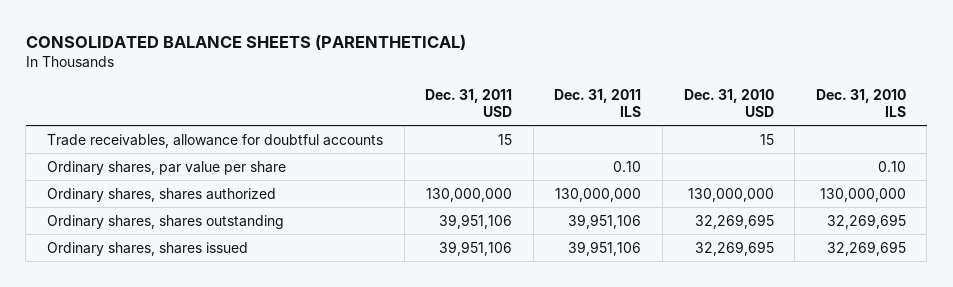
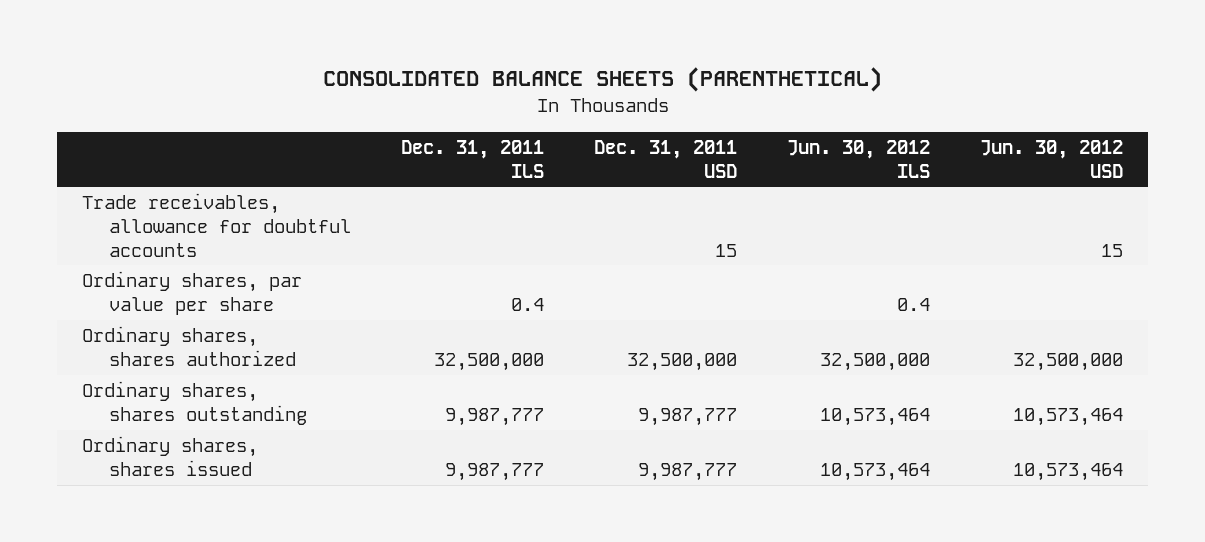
[683,88,774,118] Dec. 31, 2010 USD -> none
[815,88,906,118] Dec. 31, 2010 ILS -> none
none -> [787,139,931,178] Jun. 30, 2012 ILS
none -> [980,139,1124,178] Jun. 30, 2012 USD
[613,160,642,172] 0.10 -> [511,297,545,311] 0.4
[426,187,513,202] 130,000,000 -> [627,352,738,371] 32,500,000
[555,187,642,202] 130,000,000 -> [434,352,545,371] 32,500,000
[439,213,513,229] 39,951,106 -> [638,407,738,426] 9,987,777
[568,213,642,229] 39,951,106 -> [445,407,545,426] 9,987,777
[439,240,513,256] 39,951,106 -> [638,462,738,481] 9,987,777
[568,240,642,256] 39,951,106 -> [445,462,545,481] 9,987,777

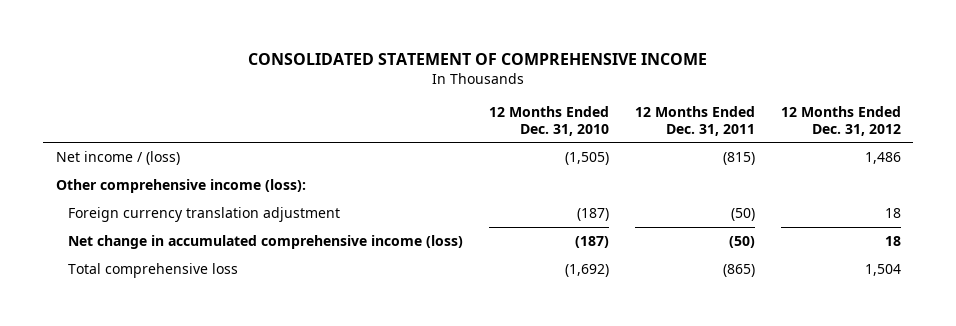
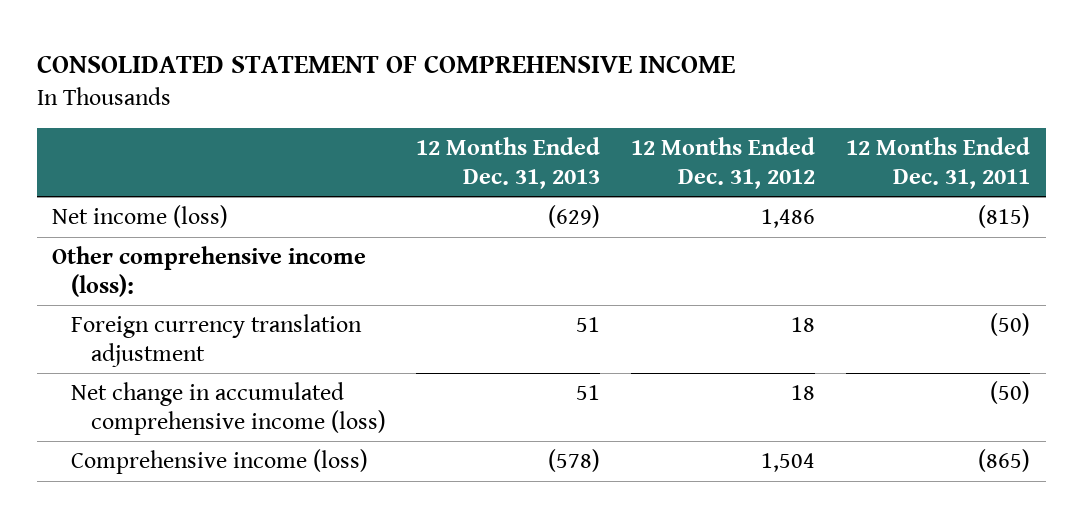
[489,105,610,136] 12 Months Ended Dec. 31, 2010 -> none
none -> [416,137,601,189] 12 Months Ended Dec. 31, 2013
[55,150,180,165] Net income / (loss) -> [52,205,229,229] Net income (loss)
[68,262,239,278] Total comprehensive loss -> [71,449,369,475] Comprehensive income (loss)

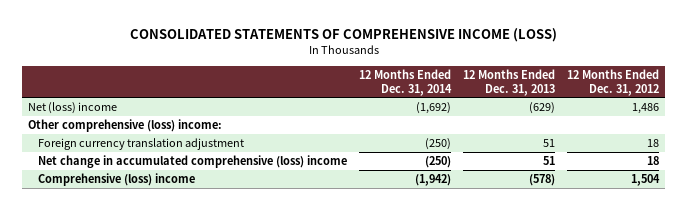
[36,54,735,73] CONSOLIDATED STATEMENT OF COMPREHENSIVE INCOME -> [129,28,557,43] CONSOLIDATED STATEMENTS OF COMPREHENSIVE INCOME (LOSS)
[846,137,1031,189] 12 Months Ended Dec. 31, 2011 -> none
none -> [358,68,452,96] 12 Months Ended Dec. 31, 2014
[52,205,229,229] Net income (loss) -> [28,101,118,114] Net (loss) income
[52,246,367,297] Other comprehensive income (loss): -> [28,118,223,132] Other comprehensive (loss) income:
[71,382,386,435] Net change in accumulated comprehensive income (loss) -> [37,154,347,168] Net change in accumulated comprehensive (loss) income
[71,449,369,475] Comprehensive income (loss) -> [37,172,195,186] Comprehensive (loss) income

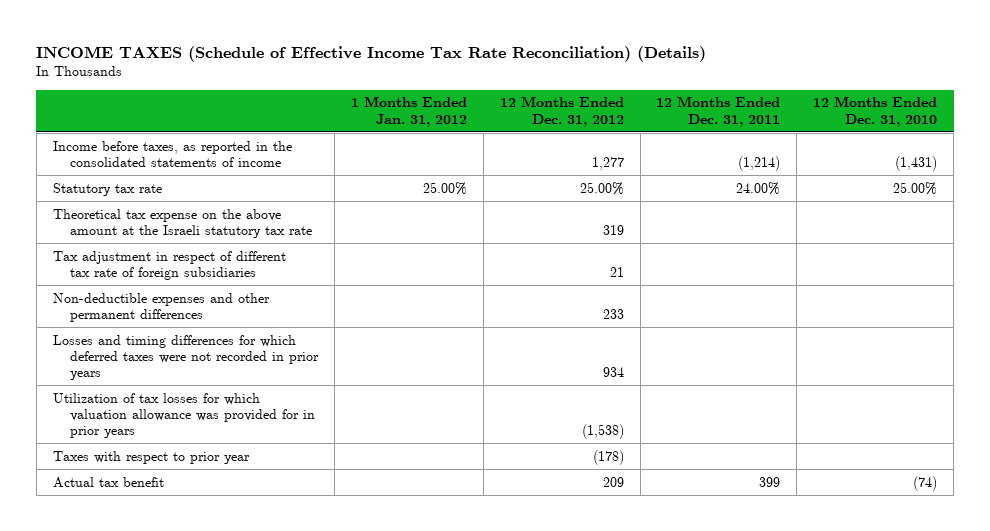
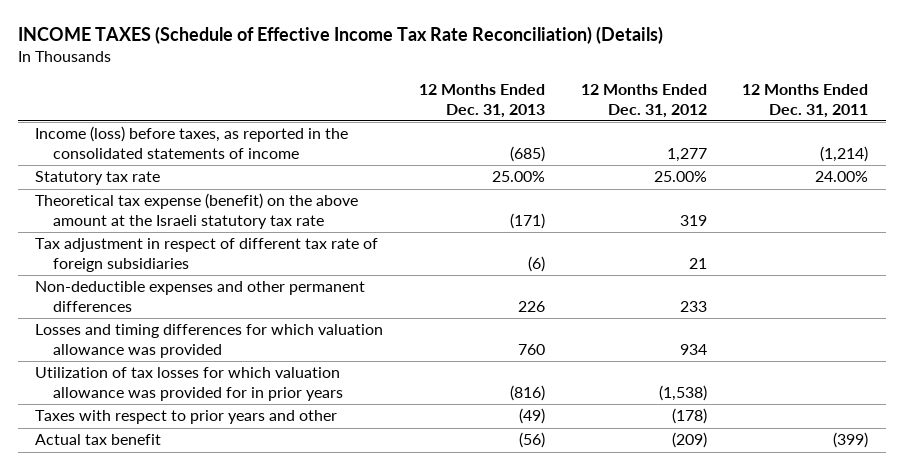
[350,96,467,127] 1 Months Ended Jan. 31, 2012 -> none
[813,96,938,127] 12 Months Ended Dec. 31, 2010 -> none
none -> [418,84,545,118] 12 Months Ended Dec. 31, 2013
[52,140,292,167] Income before taxes, as reported in the consolidated statements of income -> [35,126,349,159] Income (loss) before taxes, as reported in the consolidated statements of income
[52,208,313,238] Theoretical tax expense on the above amount at the Israeli statutory tax rate -> [35,193,359,229] Theoretical tax expense (benefit) on the above amount at the Israeli statutory tax rate
[52,334,320,381] Losses and timing differences for which deferred taxes were not recorded in prior years -> [35,324,384,358] Losses and timing differences for which valuation allowance was provided
[52,450,250,464] Taxes with respect to prior year -> [35,410,338,425] Taxes with respect to prior years and other
[602,476,624,487] 209 -> [671,432,707,449] (209)
[759,476,781,487] 399 -> [833,432,869,449] (399)

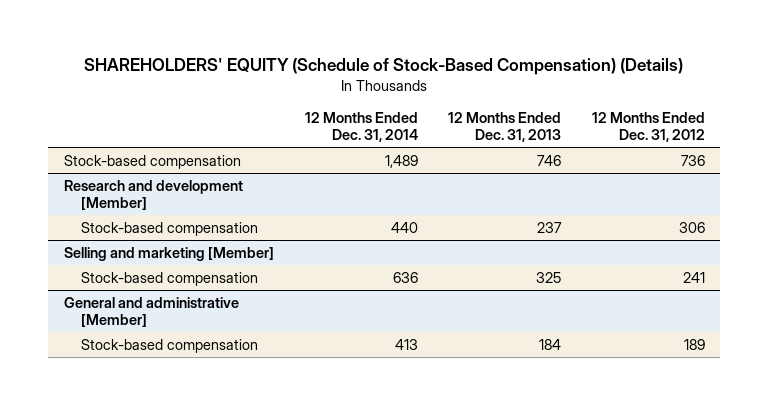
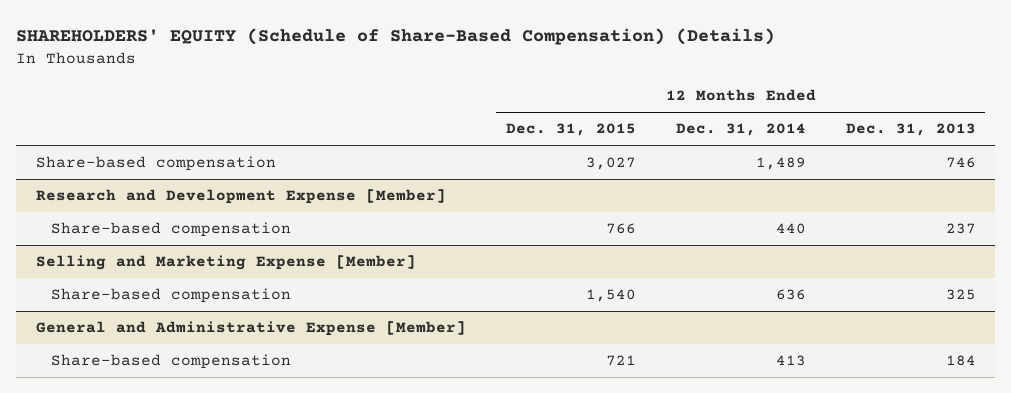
[84,58,684,76] SHAREHOLDERS' EQUITY (Schedule of Stock-Based Compensation) (Details) -> [16,28,776,46] SHAREHOLDERS' EQUITY (Schedule of Share-Based Compensation) (Details)
[592,112,706,143] 12 Months Ended Dec. 31, 2012 -> none
none -> [505,123,636,137] Dec. 31, 2015
[63,154,241,169] Stock-based compensation -> [35,156,276,172] Share-based compensation
[63,179,243,210] Research and development [Member] -> [35,189,446,205] Research and Development Expense [Member]
[80,221,258,236] Stock-based compensation -> [51,222,292,238] Share-based compensation
[63,246,274,261] Selling and marketing [Member] -> [35,255,416,271] Selling and Marketing Expense [Member]
[80,271,258,286] Stock-based compensation -> [51,288,292,304] Share-based compensation
[63,296,239,327] General and administrative [Member] -> [35,321,466,337] General and Administrative Expense [Member]
[80,338,258,353] Stock-based compensation -> [51,354,292,370] Share-based compensation

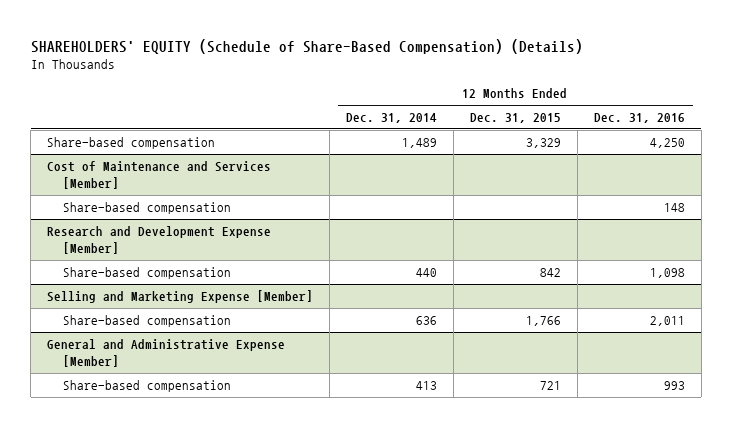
[845,123,976,137] Dec. 31, 2013 -> none
none -> [593,113,685,124] Dec. 31, 2016
[585,157,636,171] 3,027 -> [525,138,561,149] 3,329
none -> [47,161,272,189] Cost of Maintenance and Services [Member]
none -> [62,202,231,215] Share-based compensation
[605,223,636,235] 766 -> [539,268,561,278] 842
[585,289,636,303] 1,540 -> [525,316,561,327] 1,766

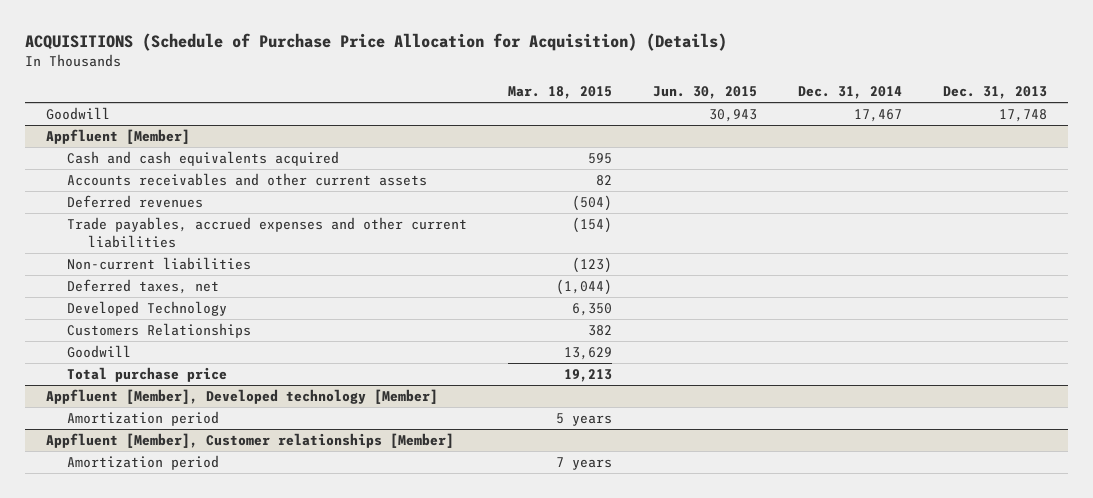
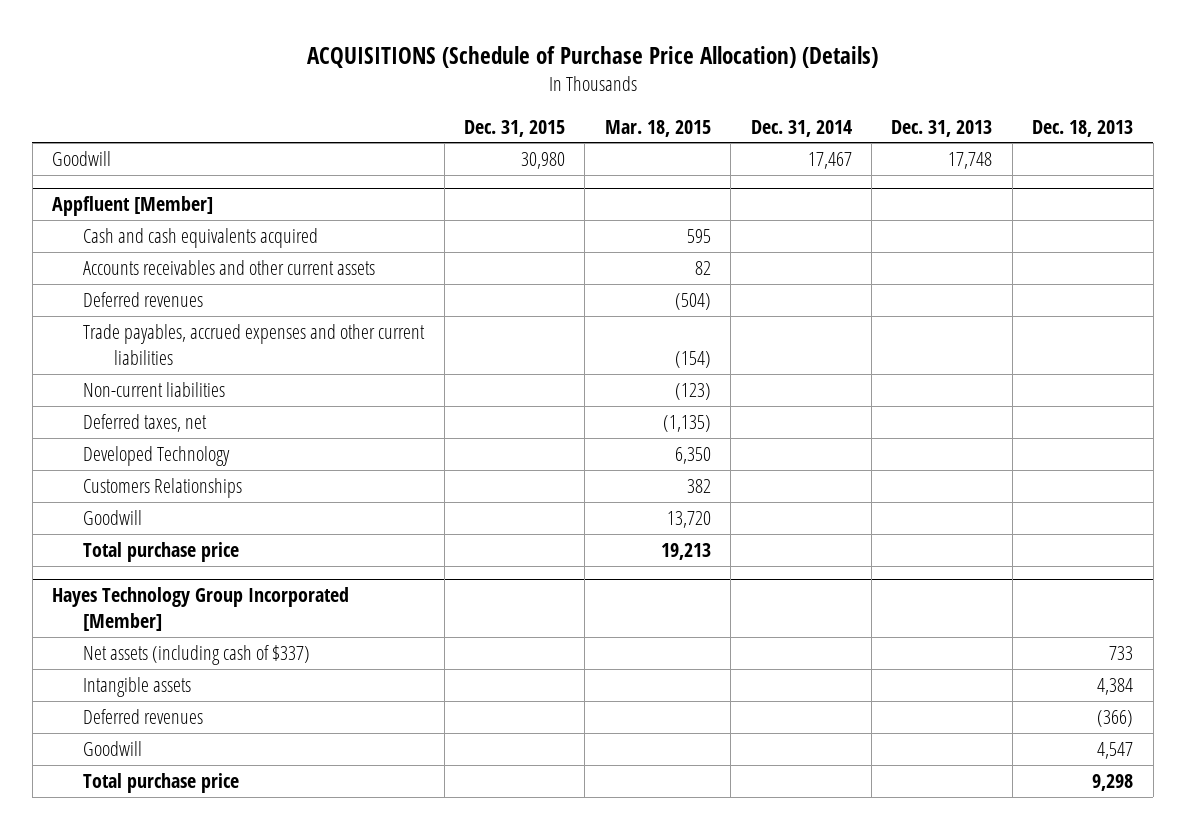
[25,33,728,52] ACQUISITIONS (Schedule of Purchase Price Allocation for Acquisition) (Details) -> [306,45,878,68] ACQUISITIONS (Schedule of Purchase Price Allocation) (Details)
[652,86,757,100] Jun. 30, 2015 -> none
none -> [464,119,566,137] Dec. 31, 2015
none -> [1032,119,1134,137] Dec. 18, 2013
[555,278,612,295] (1,044) -> [662,414,711,432] (1,135)
[563,346,612,360] 13,629 -> [666,510,711,528] 13,720
[45,388,438,404] Appfluent [Member], Developed technology [Member] -> none
[66,410,219,426] Amortization period -> none
[45,432,454,448] Appfluent [Member], Customer relationships [Member] -> none
[66,454,219,470] Amortization period -> none
none -> [52,587,350,632] Hayes Technology Group Incorporated [Member]
none -> [83,644,311,665] Net assets (including cash of $337)
none -> [83,676,192,697] Intangible assets
none -> [83,708,204,724] Deferred revenues
none -> [83,740,143,756] Goodwill
none -> [83,772,240,793] Total purchase price

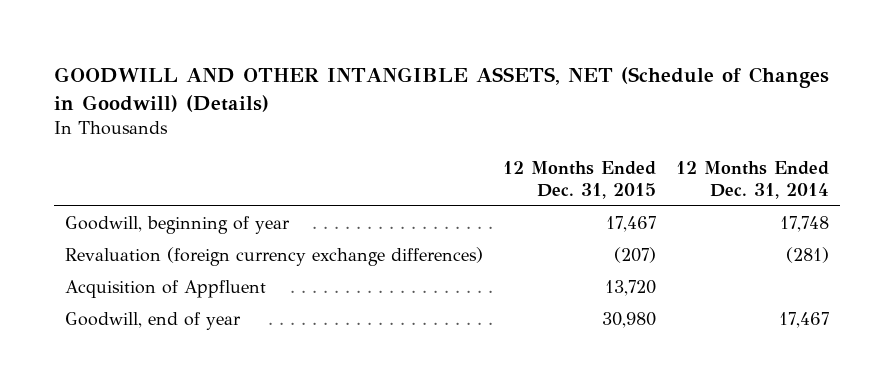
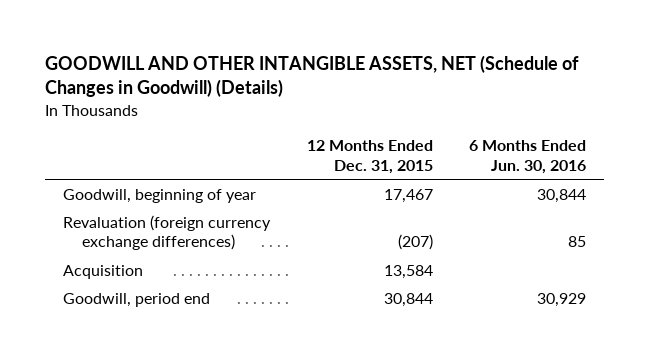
[676,161,830,199] 12 Months Ended Dec. 31, 2014 -> none
none -> [468,140,586,174] 6 Months Ended Jun. 30, 2016
[64,280,266,299] Acquisition of Appfluent -> [63,264,144,279] Acquisition
[604,280,656,297] 13,720 -> [383,264,433,279] 13,584
[64,312,241,331] Goodwill, end of year -> [63,292,211,307] Goodwill, period end
[601,312,656,329] 30,980 -> [383,292,433,307] 30,844

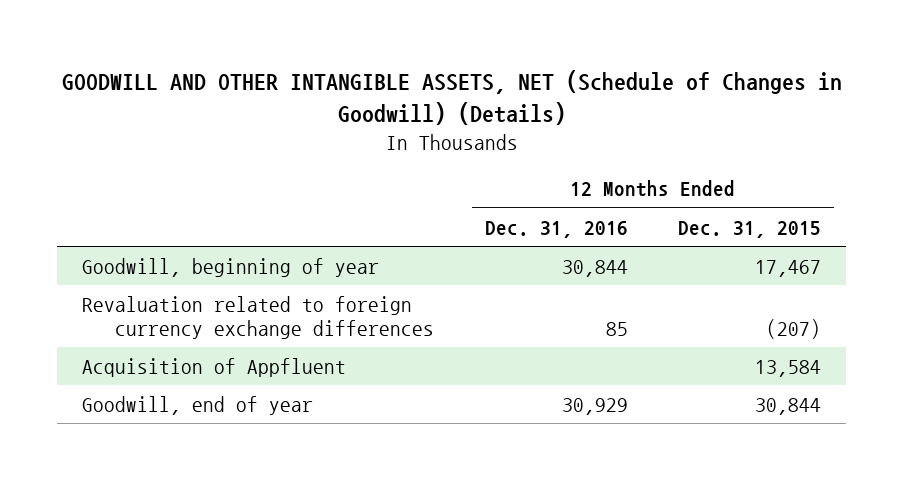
[468,140,586,174] 6 Months Ended Jun. 30, 2016 -> none
none -> [484,220,628,238] Dec. 31, 2016
[63,214,272,251] Revaluation (foreign currency exchange differences) -> [82,295,435,339] Revaluation related to foreign currency exchange differences
[63,264,144,279] Acquisition -> [82,357,347,377] Acquisition of Appfluent
[63,292,211,307] Goodwill, period end -> [82,395,314,415] Goodwill, end of year

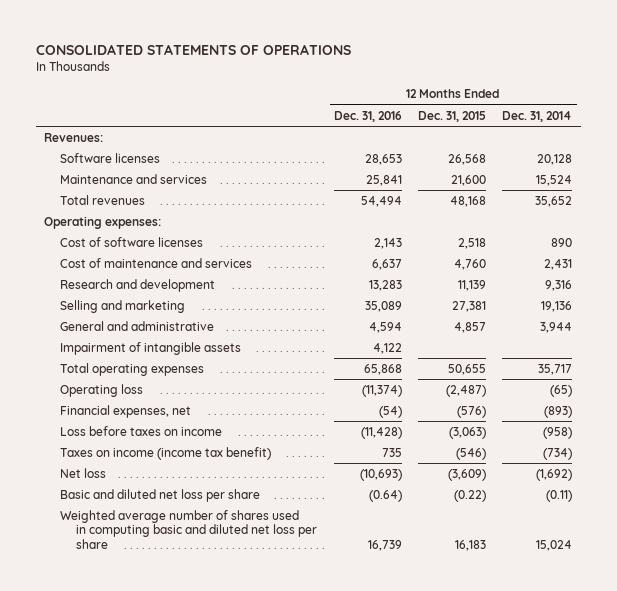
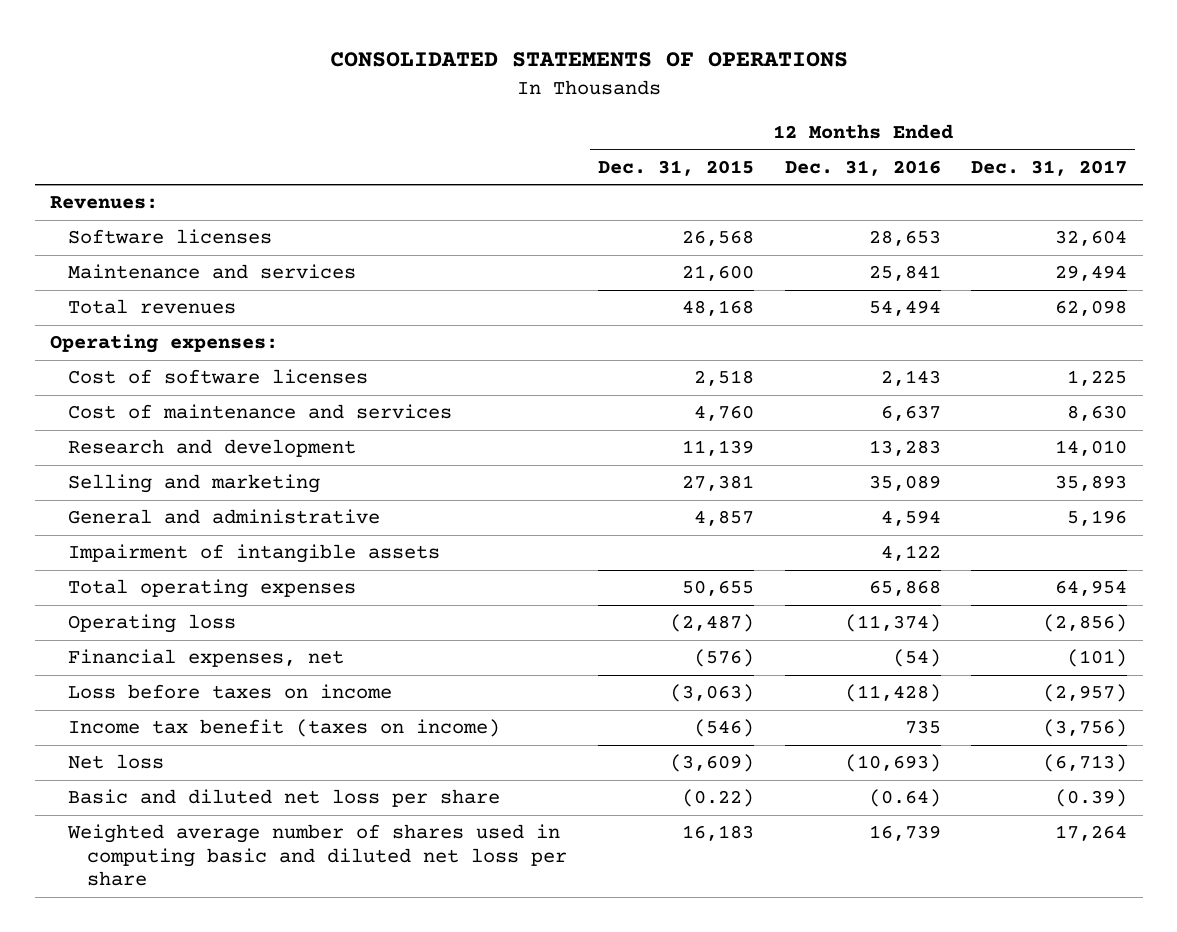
[502,110,573,122] Dec. 31, 2014 -> none
none -> [971,159,1128,176] Dec. 31, 2017
[60,446,272,460] Taxes on income (income tax benefit) -> [68,719,501,738] Income tax benefit (taxes on income)

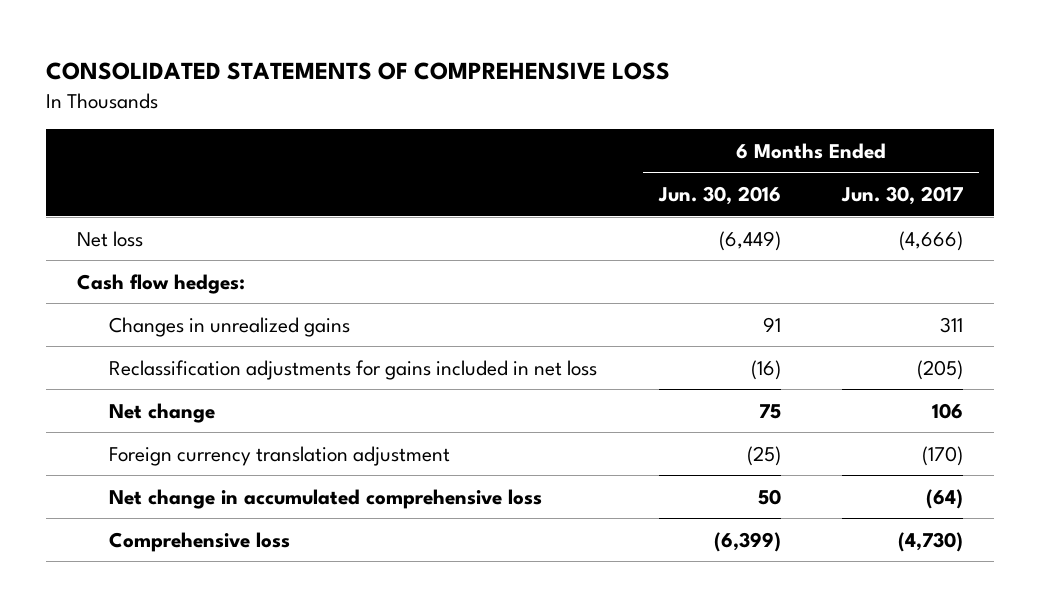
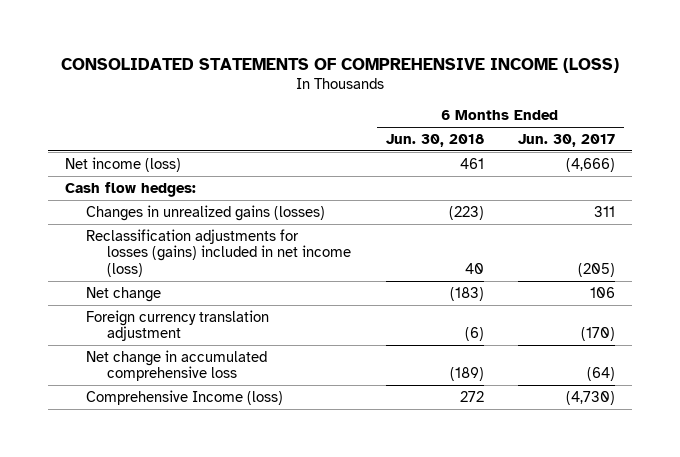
[46,62,671,81] CONSOLIDATED STATEMENTS OF COMPREHENSIVE LOSS -> [60,57,619,73] CONSOLIDATED STATEMENTS OF COMPREHENSIVE INCOME (LOSS)
[657,185,781,205] Jun. 30, 2016 -> none
none -> [385,133,484,147] Jun. 30, 2018
[77,230,144,247] Net loss -> [64,156,181,172] Net income (loss)
[109,316,351,337] Changes in unrealized gains -> [85,204,325,221] Changes in unrealized gains (losses)
[109,359,598,380] Reclassification adjustments for gains included in net loss -> [85,228,352,277] Reclassification adjustments for losses (gains) included in net income (loss)
[109,531,291,552] Comprehensive loss -> [85,389,283,405] Comprehensive Income (loss)

